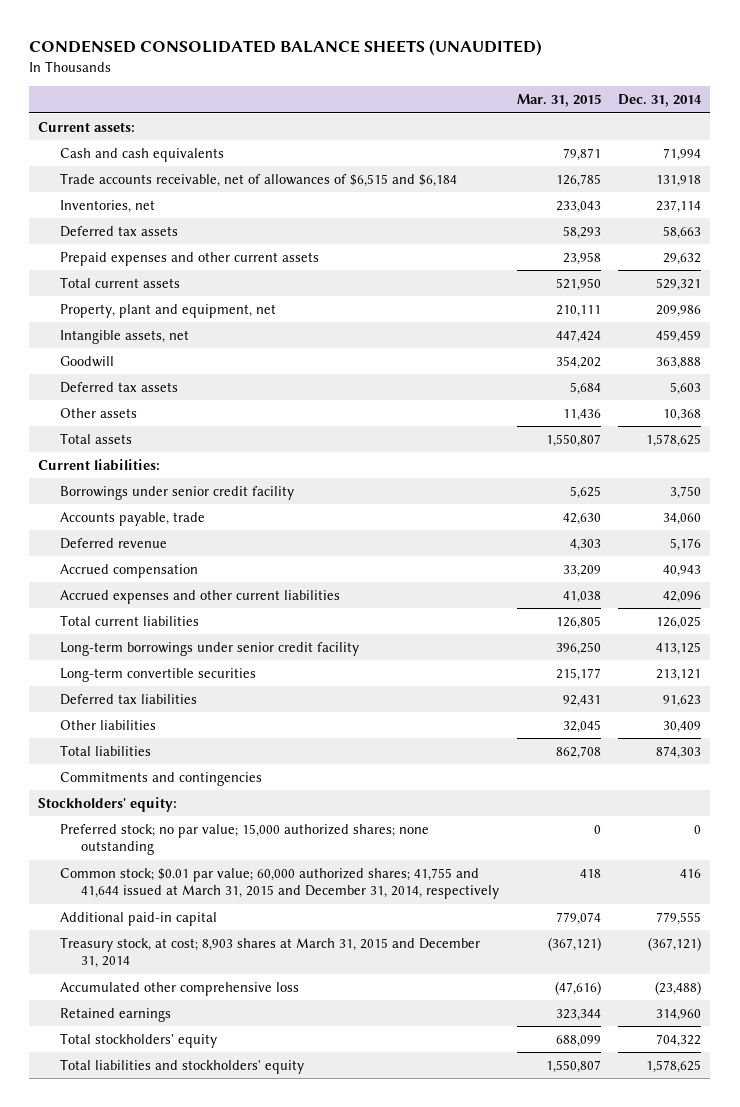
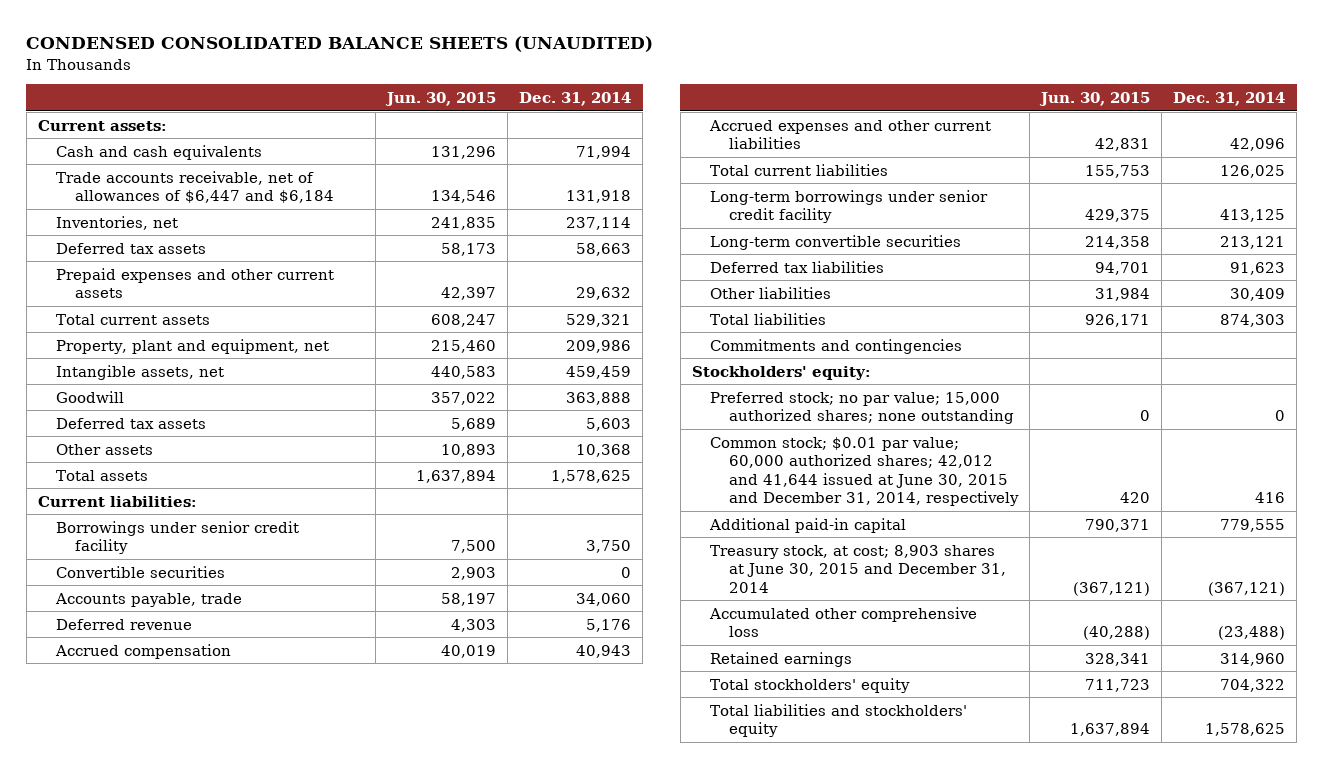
[516,94,601,108] Mar. 31, 2015 -> none
none -> [385,92,497,107] Jun. 30, 2015
[59,172,457,187] Trade accounts receivable, net of allowances of $6,515 and $6,184 -> [56,170,334,204] Trade accounts receivable, net of allowances of $6,447 and $6,184
none -> [56,565,226,578] Convertible securities
[59,867,499,900] Common stock; $0.01 par value; 60,000 authorized shares; 41,755 and 41,644 issued at March 31, 2015 and December 31, 2014, respectively -> [710,436,1019,507] Common stock; $0.01 par value; 60,000 authorized shares; 42,012 and 41,644 issued at June 30, 2015 and December 31, 2014, respectively
[59,936,480,969] Treasury stock, at cost; 8,903 shares at March 31, 2015 and December 31, 2014 -> [710,544,1006,593] Treasury stock, at cost; 8,903 shares at June 30, 2015 and December 31, 2014

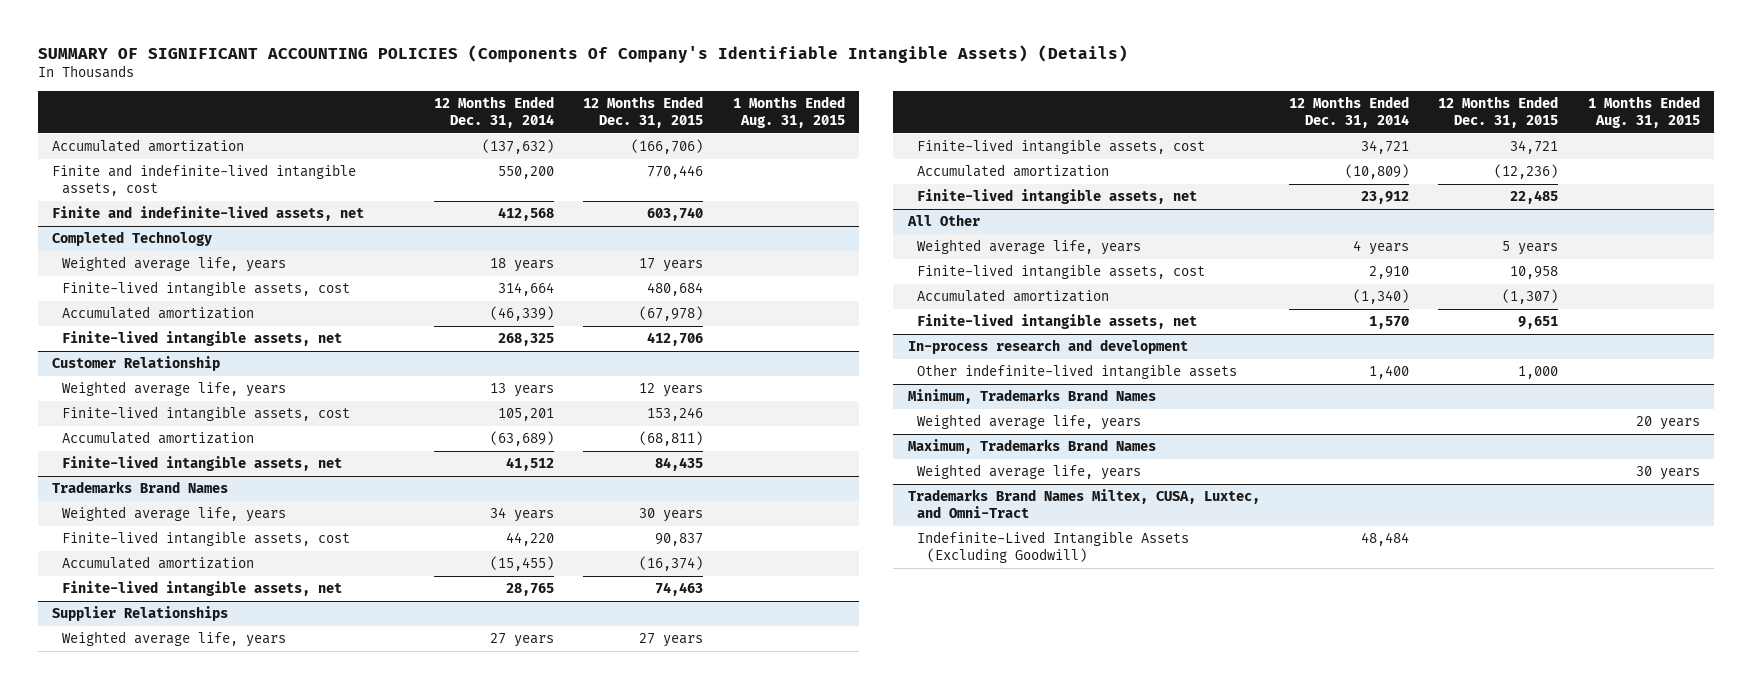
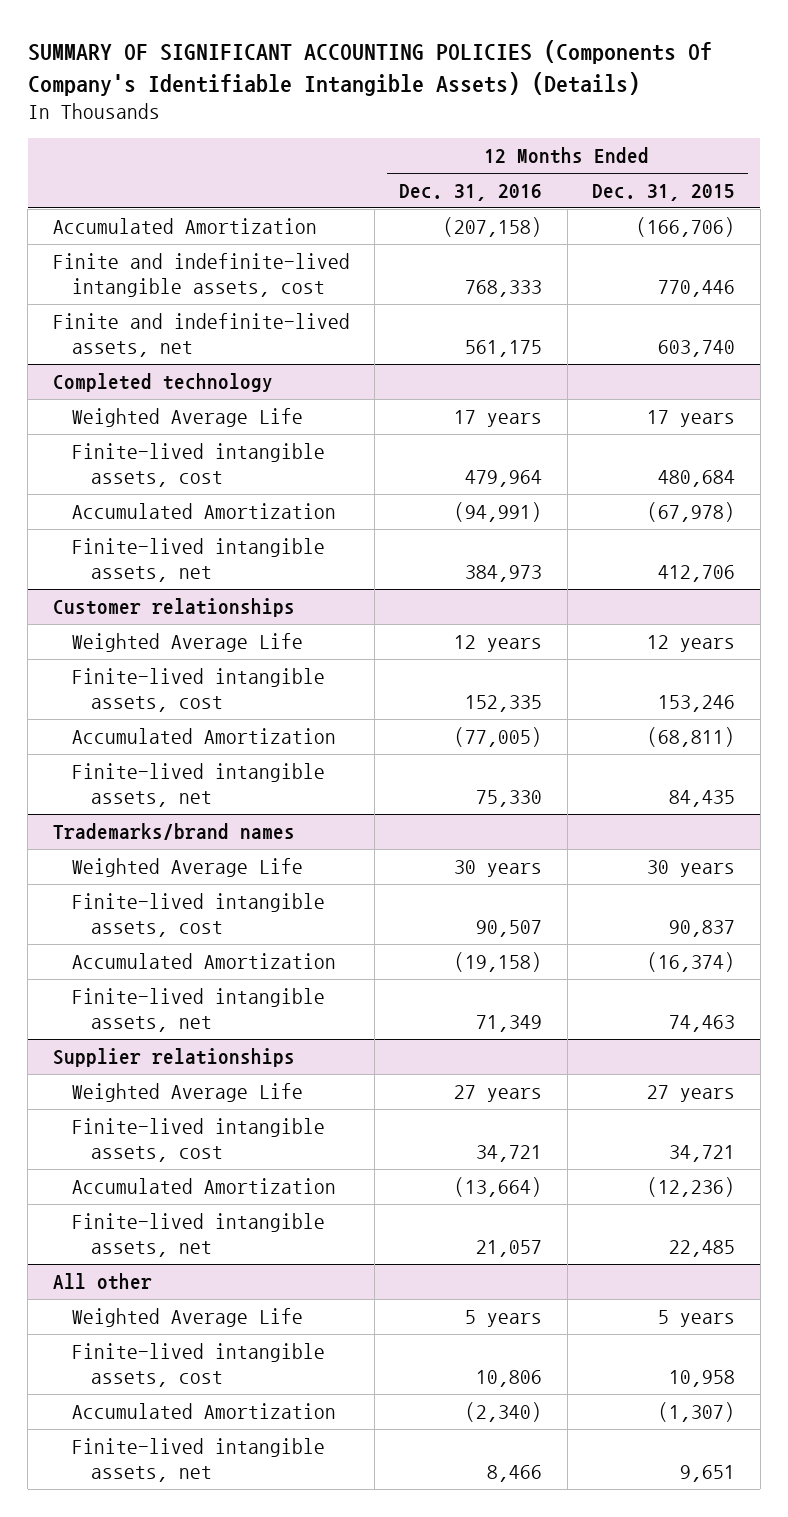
[433,95,554,128] 12 Months Ended Dec. 31, 2014 -> none
[732,95,845,128] 1 Months Ended Aug. 31, 2015 -> none
none -> [399,184,543,202] Dec. 31, 2016
[52,139,245,153] Accumulated amortization -> [52,217,317,234] Accumulated Amortization
[52,231,213,247] Completed Technology -> [52,372,273,392] Completed technology
[62,256,287,273] Weighted average life, years -> [71,407,303,427] Weighted Average Life
[62,306,255,320] Accumulated amortization -> [71,502,336,519] Accumulated Amortization
[52,356,221,372] Customer Relationship -> [52,597,295,617] Customer relationships
[62,381,287,398] Weighted average life, years -> [71,632,303,652] Weighted Average Life
[62,431,255,445] Accumulated amortization -> [71,727,336,744] Accumulated Amortization
[52,481,229,494] Trademarks Brand Names -> [52,822,295,840] Trademarks/brand names
[62,506,287,523] Weighted average life, years -> [71,857,303,877] Weighted Average Life
[62,556,255,570] Accumulated amortization -> [71,952,336,969] Accumulated Amortization
[52,606,229,622] Supplier Relationships -> [52,1047,295,1067] Supplier relationships
[62,631,287,648] Weighted average life, years -> [71,1082,303,1102] Weighted Average Life
[917,164,1110,178] Accumulated amortization -> [71,1177,336,1194] Accumulated Amortization
[906,214,980,227] All Other -> [52,1272,152,1290] All other
[917,239,1142,256] Weighted average life, years -> [71,1307,303,1327] Weighted Average Life
[917,289,1110,303] Accumulated amortization -> [71,1402,336,1419] Accumulated Amortization
[907,339,1188,355] In-process research and development -> none
[917,364,1238,380] Other indefinite-lived intangible assets -> none
[907,389,1156,405] Minimum, Trademarks Brand Names -> none
[917,414,1142,431] Weighted average life, years -> none
[907,439,1156,455] Maximum, Trademarks Brand Names -> none
[917,464,1142,481] Weighted average life, years -> none
[907,489,1260,519] Trademarks Brand Names Miltex, CUSA, Luxtec, and Omni-Tract -> none
[917,531,1190,564] Indefinite-Lived Intangible Assets (Excluding Goodwill) -> none

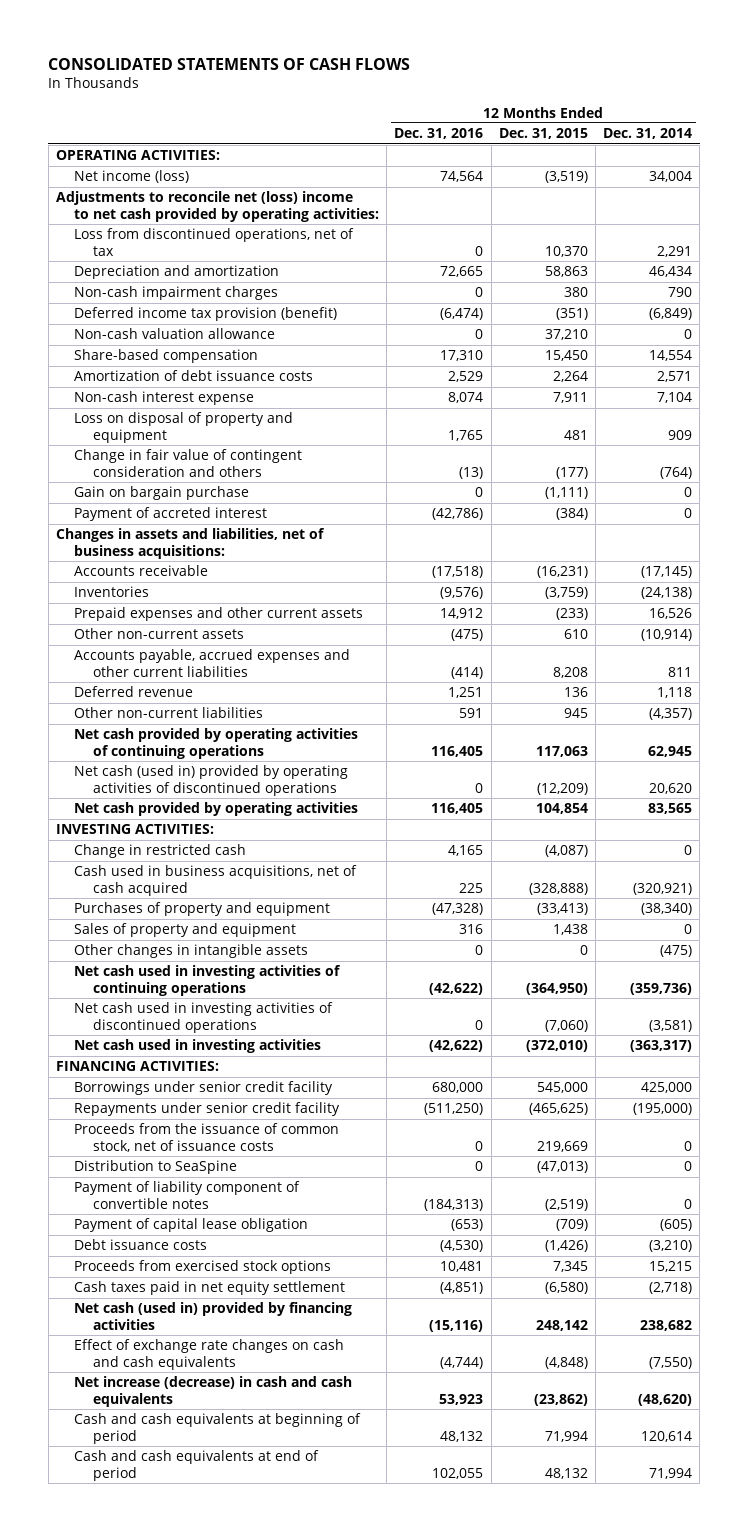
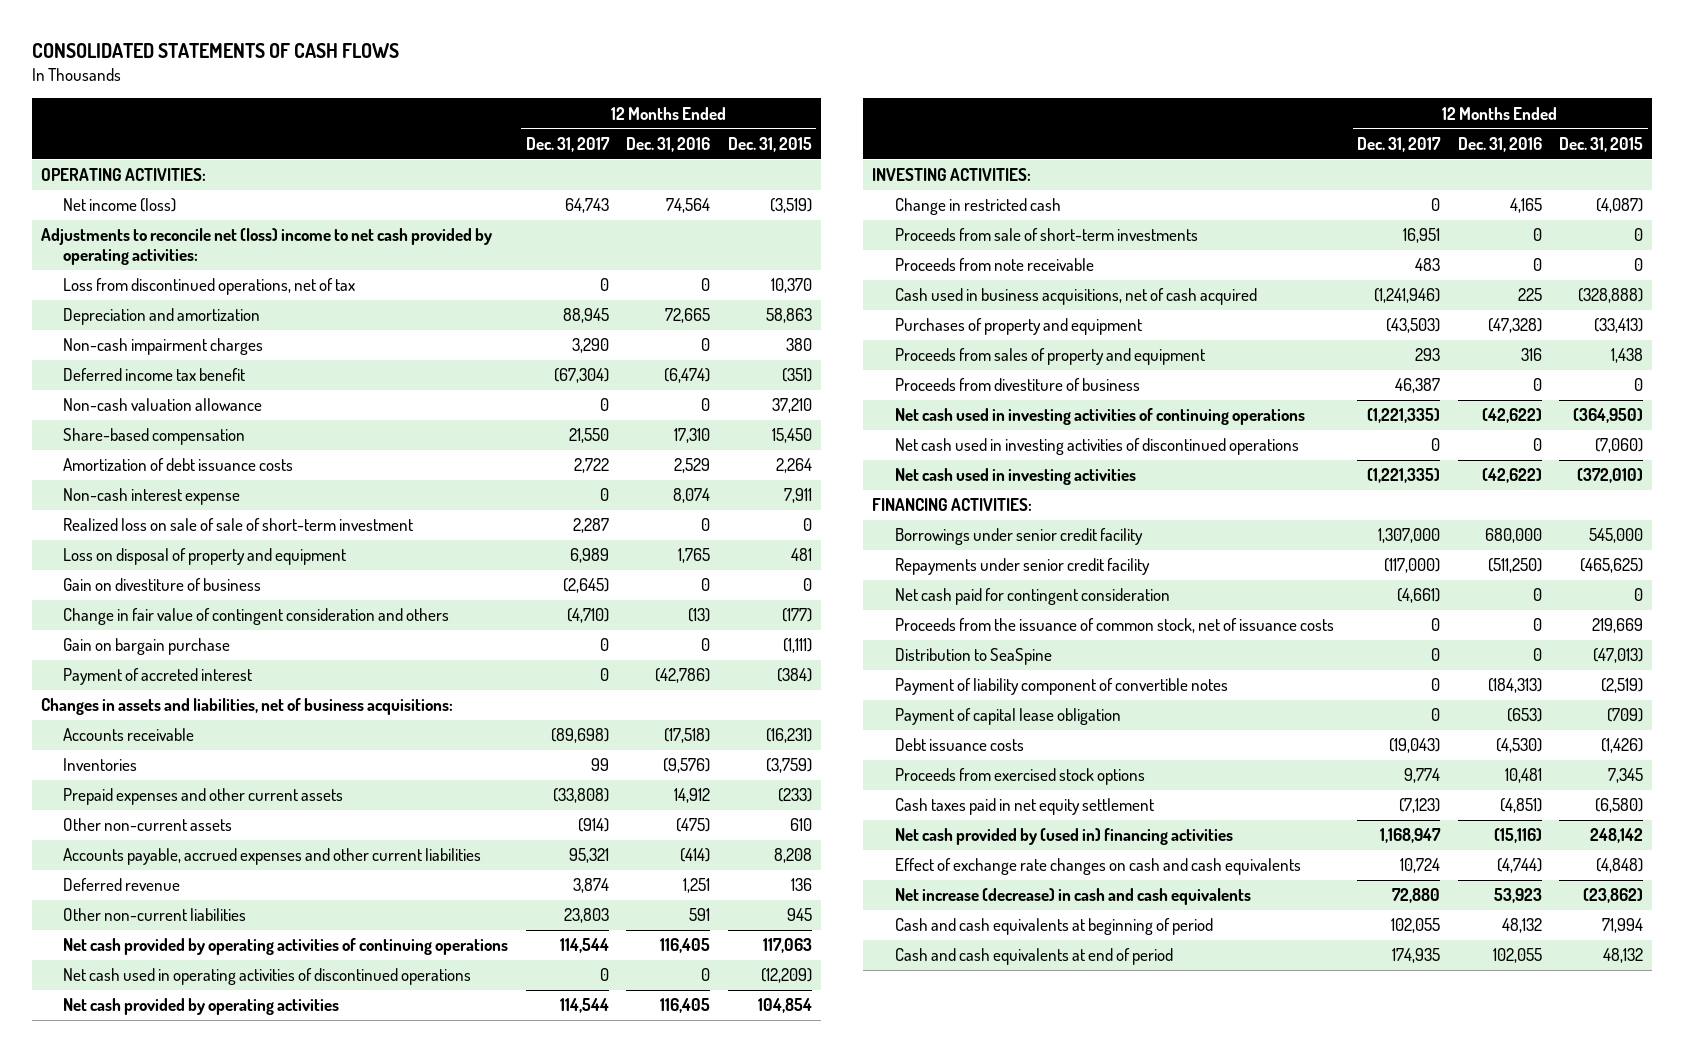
[602,128,692,140] Dec. 31, 2014 -> none
none -> [525,137,610,153] Dec. 31, 2017
[74,307,338,322] Deferred income tax provision (benefit) -> [63,368,246,382] Deferred income tax benefit
none -> [63,518,414,532] Realized loss on sale of sale of short-term investment
none -> [63,578,262,592] Gain on divestiture of business
[74,765,349,796] Net cash (used in) provided by operating activities of discontinued operations -> [63,968,472,986] Net cash used in operating activities of discontinued operations
none -> [894,228,1198,242] Proceeds from sale of short-term investments
none -> [894,258,1094,272] Proceeds from note receivable
[74,944,309,959] Other changes in intangible assets -> none
[74,923,297,938] Sales of property and equipment -> [894,348,1205,366] Proceeds from sales of property and equipment
none -> [894,378,1140,392] Proceeds from divestiture of business
none -> [894,588,1170,606] Net cash paid for contingent consideration
[74,1302,353,1330] Net cash (used in) provided by financing activities -> [894,828,1233,846] Net cash provided by (used in) financing activities

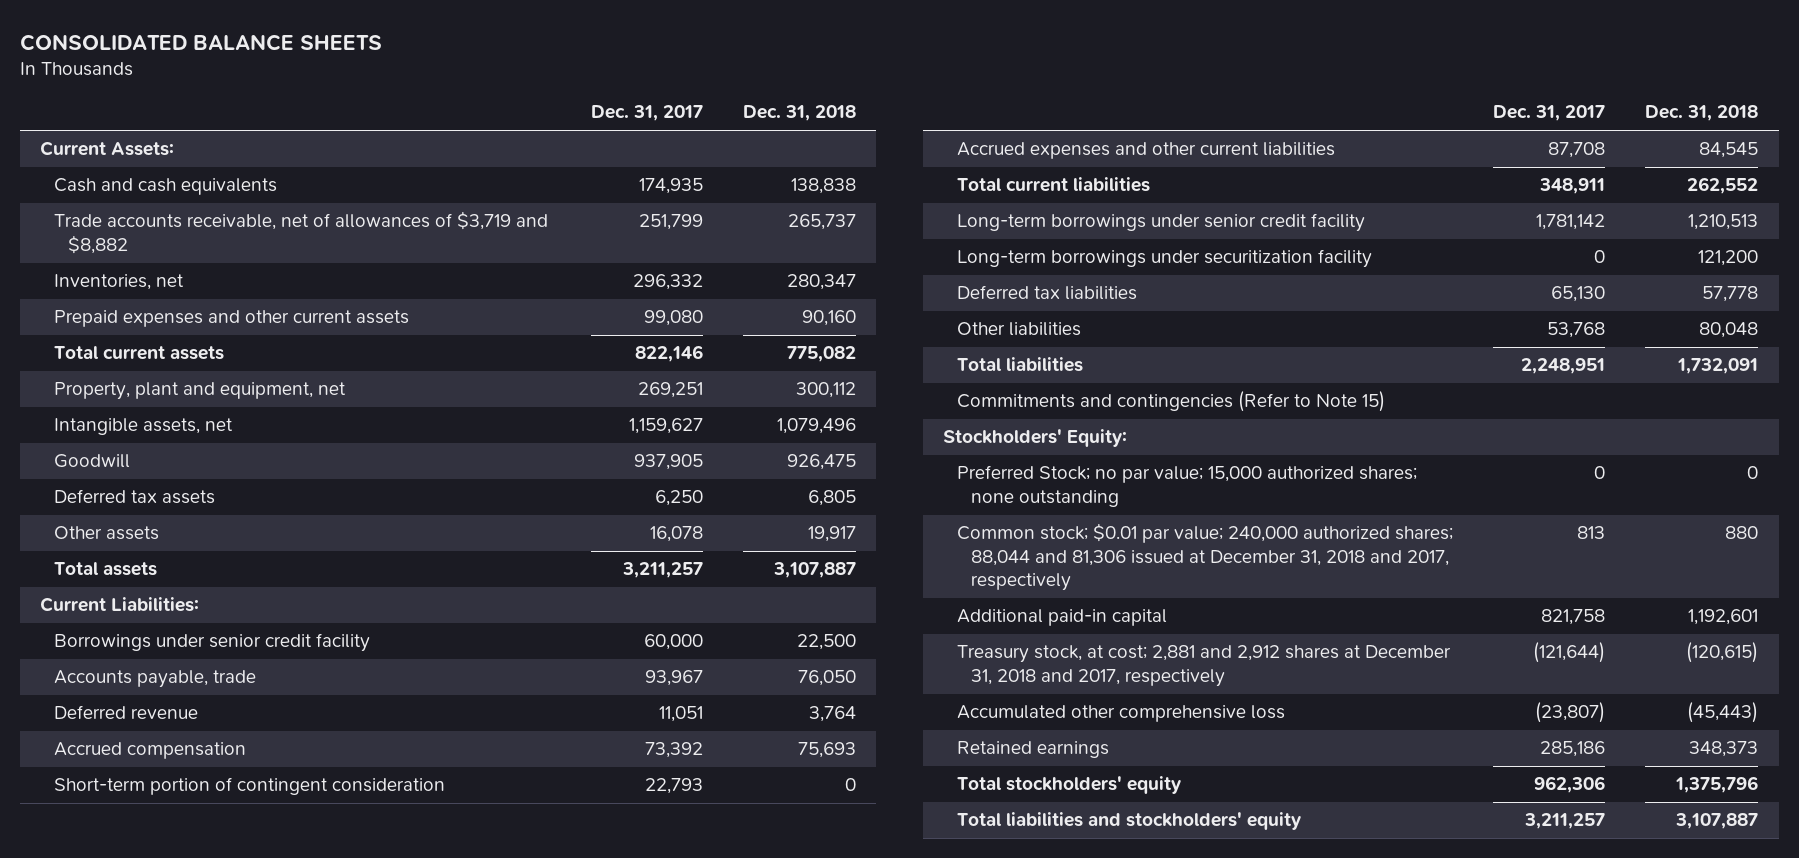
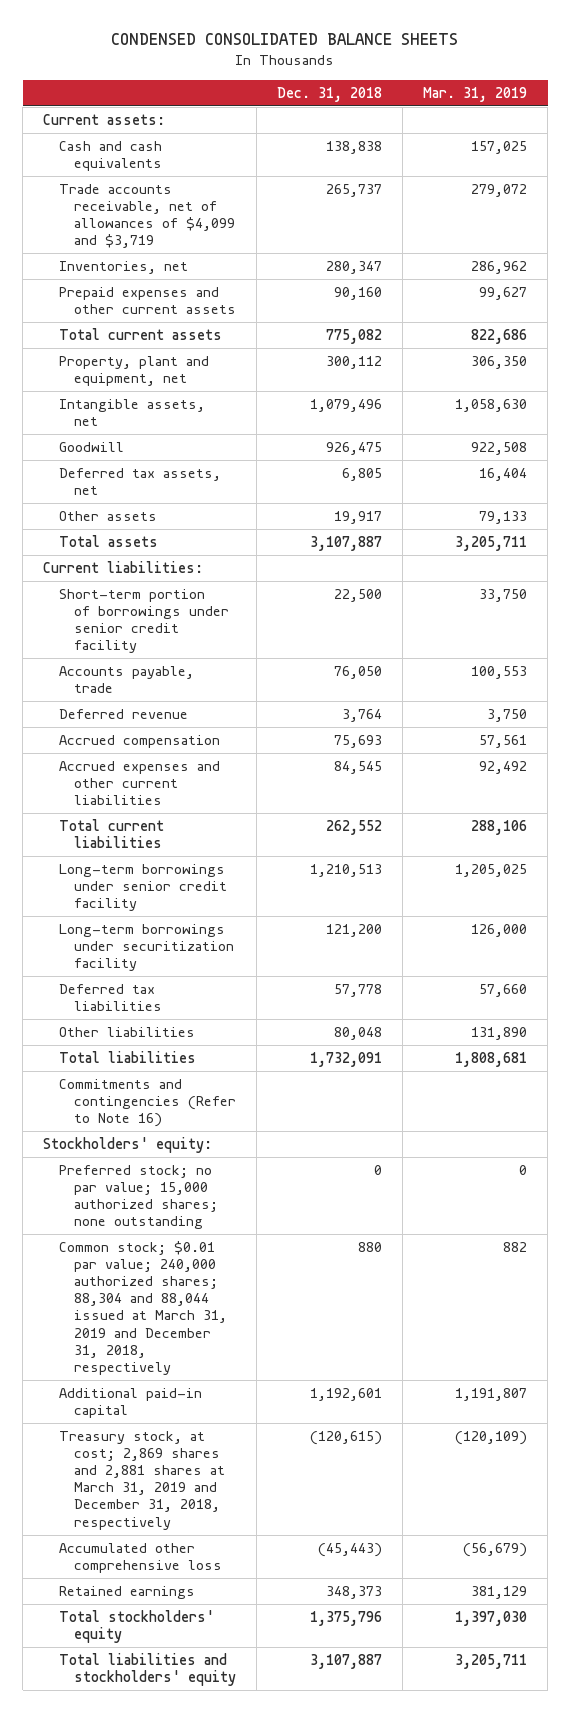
[20,33,383,51] CONSOLIDATED BALANCE SHEETS -> [111,33,459,46] CONDENSED CONSOLIDATED BALANCE SHEETS
[590,105,703,122] Dec. 31, 2017 -> none
none -> [423,86,528,102] Mar. 31, 2019
[40,141,175,157] Current Assets: -> [43,114,166,126] Current assets:
[54,211,549,254] Trade accounts receivable, net of allowances of $3,719 and $8,882 -> [58,184,236,249] Trade accounts receivable, net of allowances of $4,099 and $3,719
[54,489,216,505] Deferred tax assets -> [58,468,221,496] Deferred tax assets, net
[40,597,200,613] Current Liabilities: -> [43,561,204,574] Current liabilities:
[54,633,371,653] Borrowings under senior credit facility -> [58,589,230,654] Short-term portion of borrowings under senior credit facility
[54,777,446,796] Short-term portion of contingent consideration -> none
[956,391,1385,413] Commitments and contingencies (Refer to Note 15) -> [58,1079,237,1128] Commitments and contingencies (Refer to Note 16)
[943,429,1128,448] Stockholders' Equity: -> [43,1137,213,1154] Stockholders' equity:
[956,465,1417,507] Preferred Stock; no par value; 15,000 authorized shares; none outstanding -> [58,1165,219,1230] Preferred stock; no par value; 15,000 authorized shares; none outstanding
[956,523,1453,592] Common stock; $0.01 par value; 240,000 authorized shares; 88,044 and 81,306 issued at December 31, 2018 and 2017, respectively -> [58,1241,228,1375] Common stock; $0.01 par value; 240,000 authorized shares; 88,304 and 88,044 issued at March 31, 2019 and December 31, 2018, respectively
[956,645,1451,687] Treasury stock, at cost; 2,881 and 2,912 shares at December 31, 2018 and 2017, respectively -> [58,1431,226,1530] Treasury stock, at cost; 2,869 shares and 2,881 shares at March 31, 2019 and December 31, 2018, respectively

